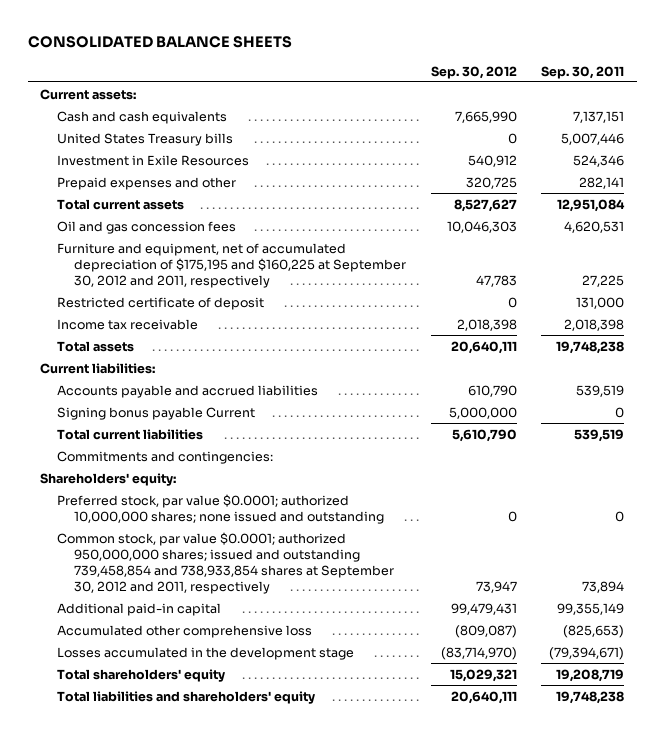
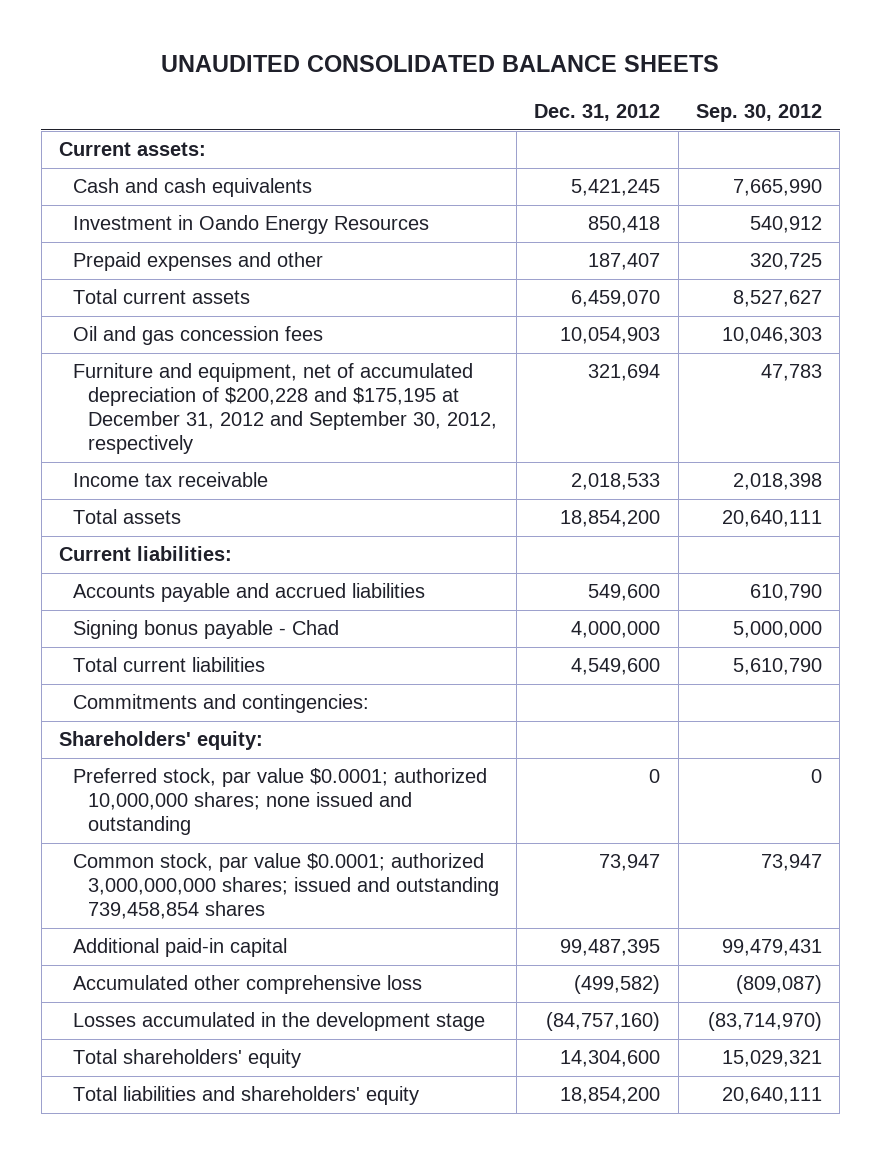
[27,36,292,49] CONSOLIDATED BALANCE SHEETS -> [161,55,720,73] UNAUDITED CONSOLIDATED BALANCE SHEETS
[541,65,625,79] Sep. 30, 2011 -> none
none -> [534,104,661,122] Dec. 31, 2012
[57,132,234,146] United States Treasury bills -> none
[57,154,250,166] Investment in Exile Resources -> [73,215,430,235] Investment in Oando Energy Resources
[57,296,265,310] Restricted certificate of deposit -> none
[57,242,407,288] Furniture and equipment, net of accumulated depreciation of $175,195 and $160,225 at September 30, 2012 and 2011, respectively -> [73,363,497,455] Furniture and equipment, net of accumulated depreciation of $200,228 and $175,195 at December 31, 2012 and September 30, 2012, respectively
[57,406,256,420] Signing bonus payable Current -> [73,620,340,640] Signing bonus payable - Chad
[57,531,395,594] Common stock, par value $0.0001; authorized 950,000,000 shares; issued and outstanding 739,458,854 and 738,933,854 shares at September 30, 2012 and 2011, respectively -> [73,853,499,920] Common stock, par value $0.0001; authorized 3,000,000,000 shares; issued and outstanding 739,458,854 shares

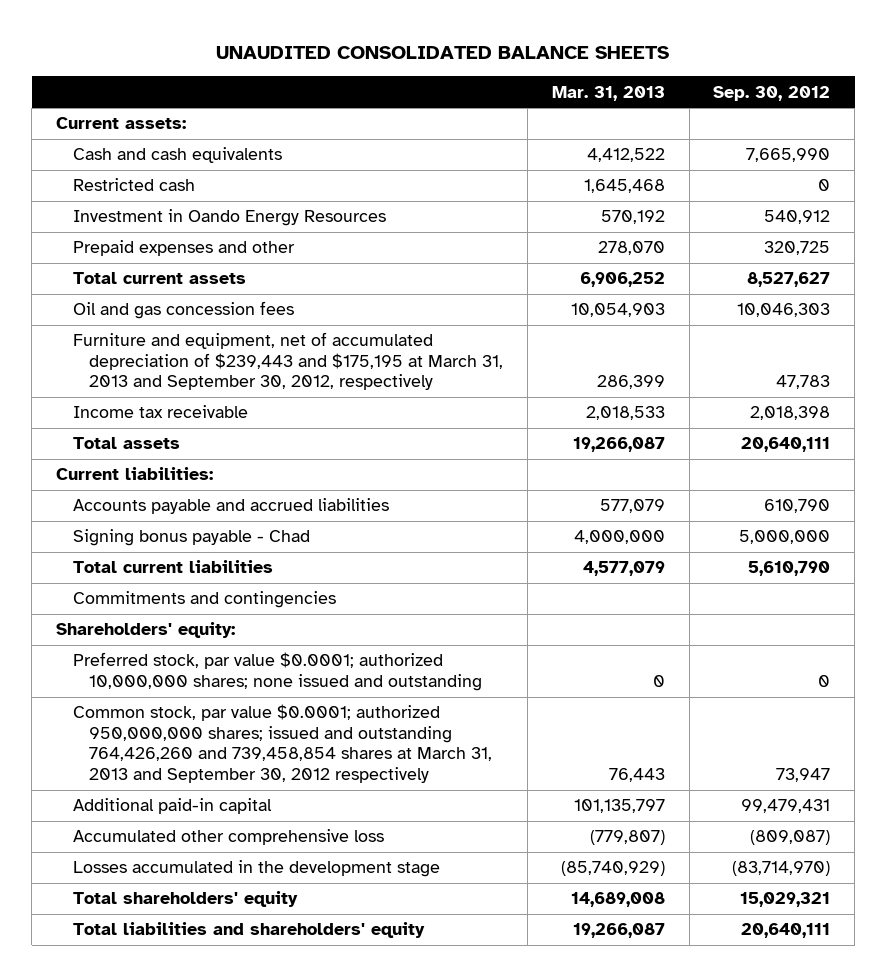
[534,104,661,122] Dec. 31, 2012 -> none
none -> [551,85,665,101] Mar. 31, 2013
none -> [72,178,195,192] Restricted cash
[73,363,497,455] Furniture and equipment, net of accumulated depreciation of $200,228 and $175,195 at December 31, 2012 and September 30, 2012, respectively -> [72,332,504,391] Furniture and equipment, net of accumulated depreciation of $239,443 and $175,195 at March 31, 2013 and September 30, 2012, respectively
[73,694,370,714] Commitments and contingencies: -> [72,591,336,609] Commitments and contingencies
[73,853,499,920] Common stock, par value $0.0001; authorized 3,000,000,000 shares; issued and outstanding 739,458,854 shares -> [72,704,493,783] Common stock, par value $0.0001; authorized 950,000,000 shares; issued and outstanding 764,426,260 and 739,458,854 shares at March 31, 2013 and September 30, 2012 respectively

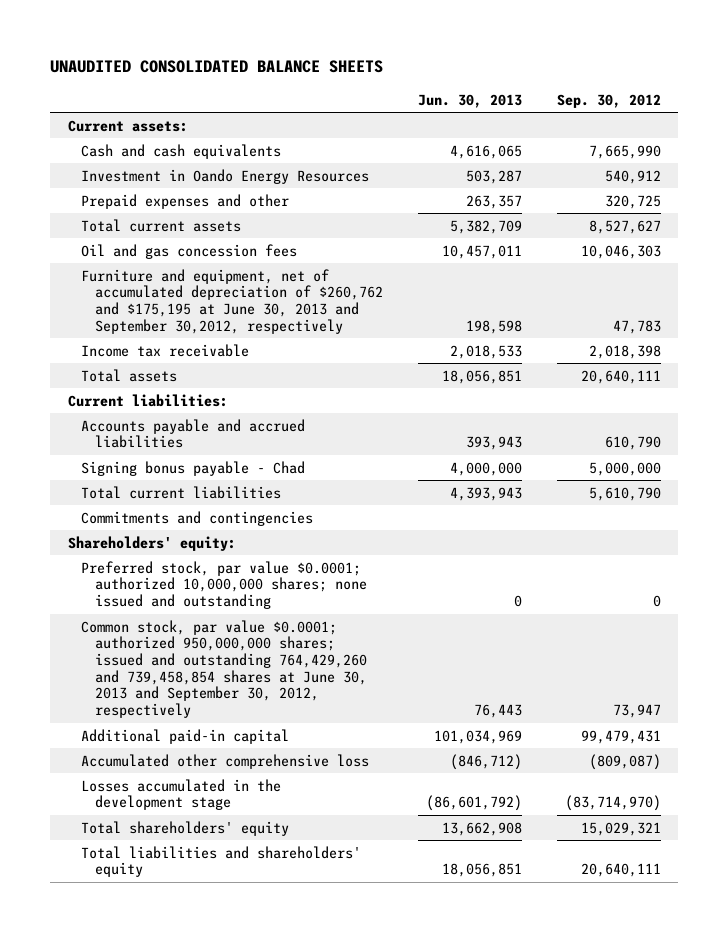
[551,85,665,101] Mar. 31, 2013 -> none
none -> [417,93,522,108] Jun. 30, 2013
[72,178,195,192] Restricted cash -> none
[72,332,504,391] Furniture and equipment, net of accumulated depreciation of $239,443 and $175,195 at March 31, 2013 and September 30, 2012, respectively -> [81,268,384,334] Furniture and equipment, net of accumulated depreciation of $260,762 and $175,195 at June 30, 2013 and September 30,2012, respectively
[72,704,493,783] Common stock, par value $0.0001; authorized 950,000,000 shares; issued and outstanding 764,426,260 and 739,458,854 shares at March 31, 2013 and September 30, 2012 respectively -> [81,619,368,719] Common stock, par value $0.0001; authorized 950,000,000 shares; issued and outstanding 764,429,260 and 739,458,854 shares at June 30, 2013 and September 30, 2012, respectively

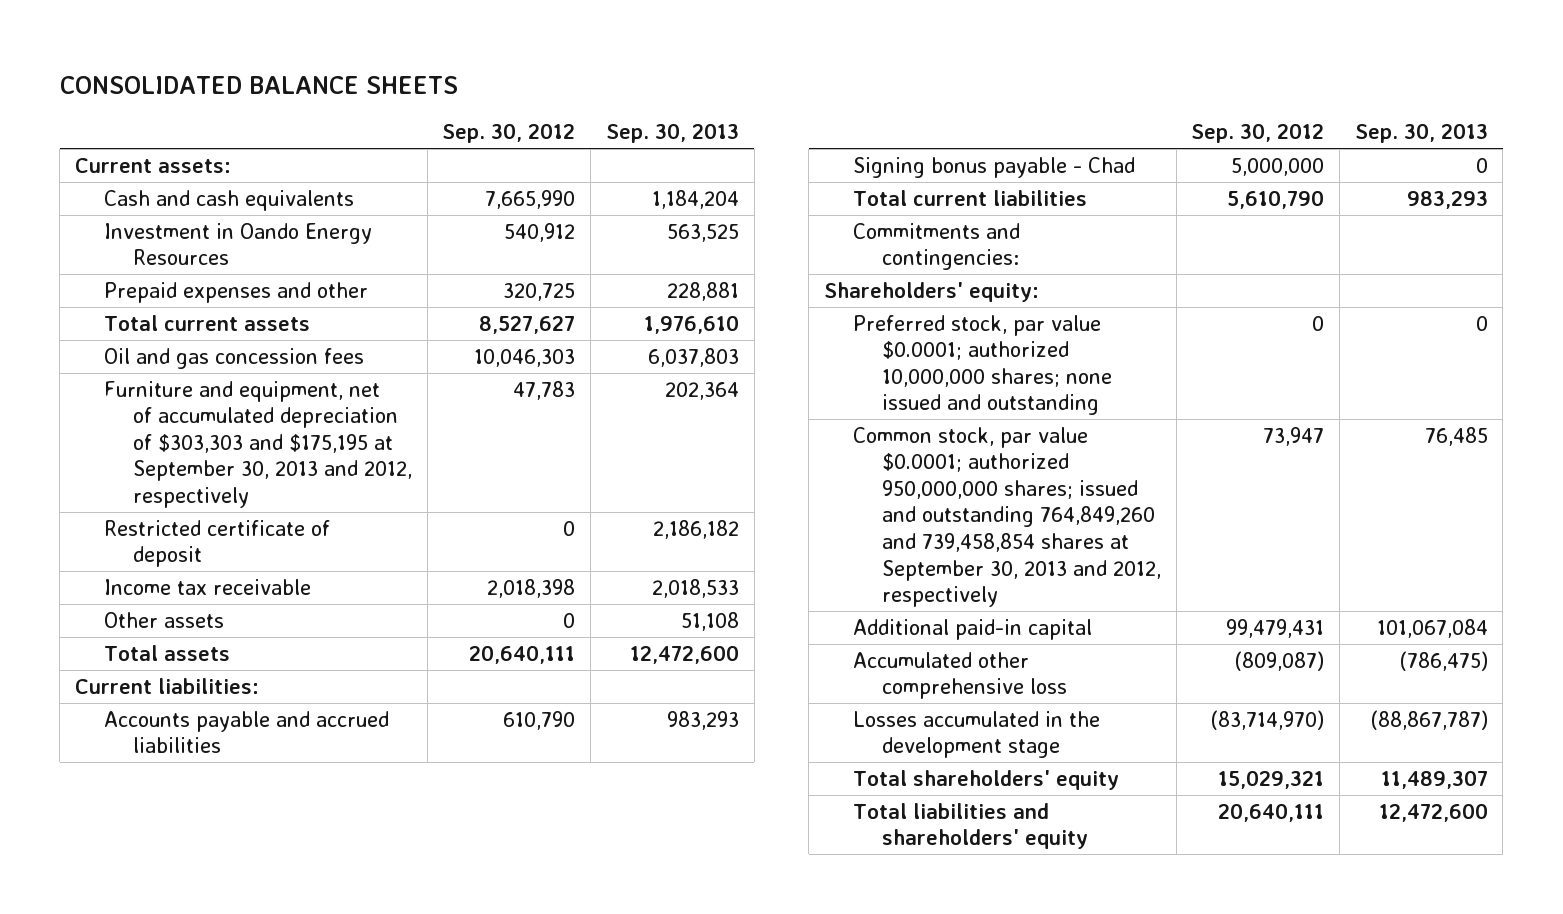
[50,60,384,74] UNAUDITED CONSOLIDATED BALANCE SHEETS -> [59,75,458,94] CONSOLIDATED BALANCE SHEETS
[417,93,522,108] Jun. 30, 2013 -> none
none -> [605,123,739,144] Sep. 30, 2013
[81,268,384,334] Furniture and equipment, net of accumulated depreciation of $260,762 and $175,195 at June 30, 2013 and September 30,2012, respectively -> [104,380,413,508] Furniture and equipment, net of accumulated depreciation of $303,303 and $175,195 at September 30, 2013 and 2012, respectively
none -> [104,519,331,568] Restricted certificate of deposit
none -> [104,611,225,628] Other assets
[81,510,314,526] Commitments and contingencies -> [852,222,1020,271] Commitments and contingencies:
[81,619,368,719] Common stock, par value $0.0001; authorized 950,000,000 shares; issued and outstanding 764,429,260 and 739,458,854 shares at June 30, 2013 and September 30, 2012, respectively -> [852,426,1161,608] Common stock, par value $0.0001; authorized 950,000,000 shares; issued and outstanding 764,849,260 and 739,458,854 shares at September 30, 2013 and 2012, respectively

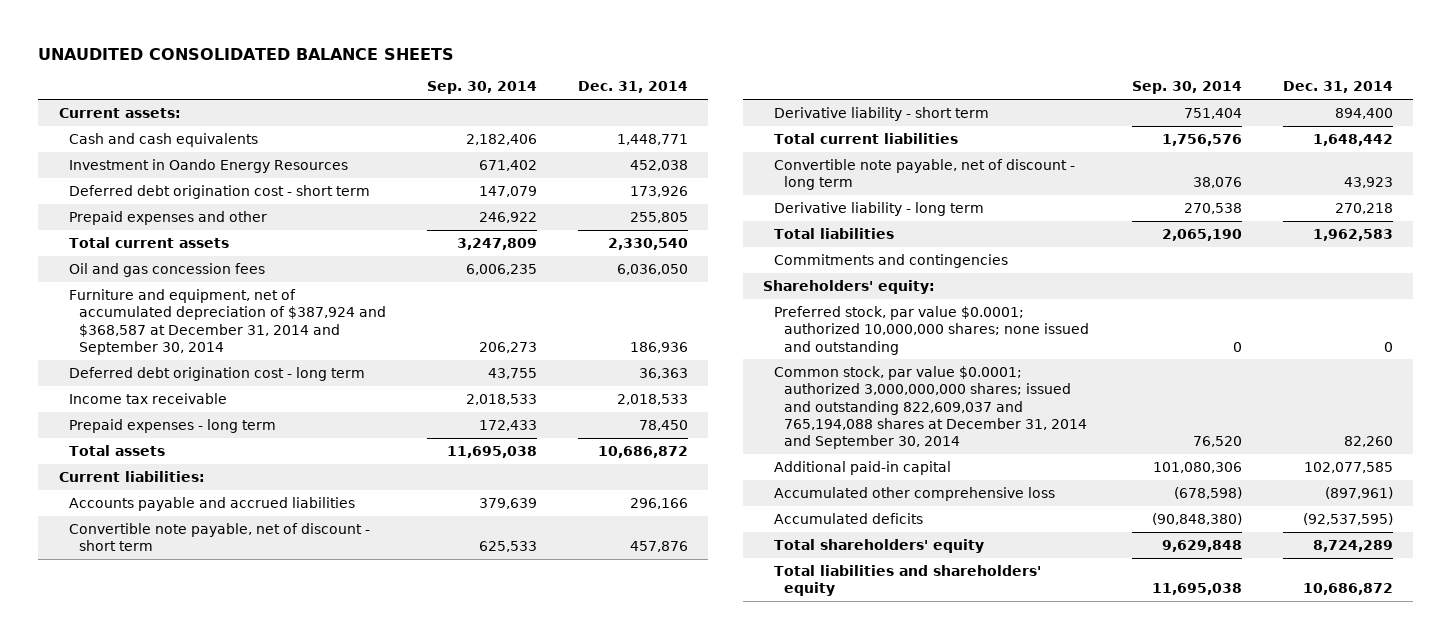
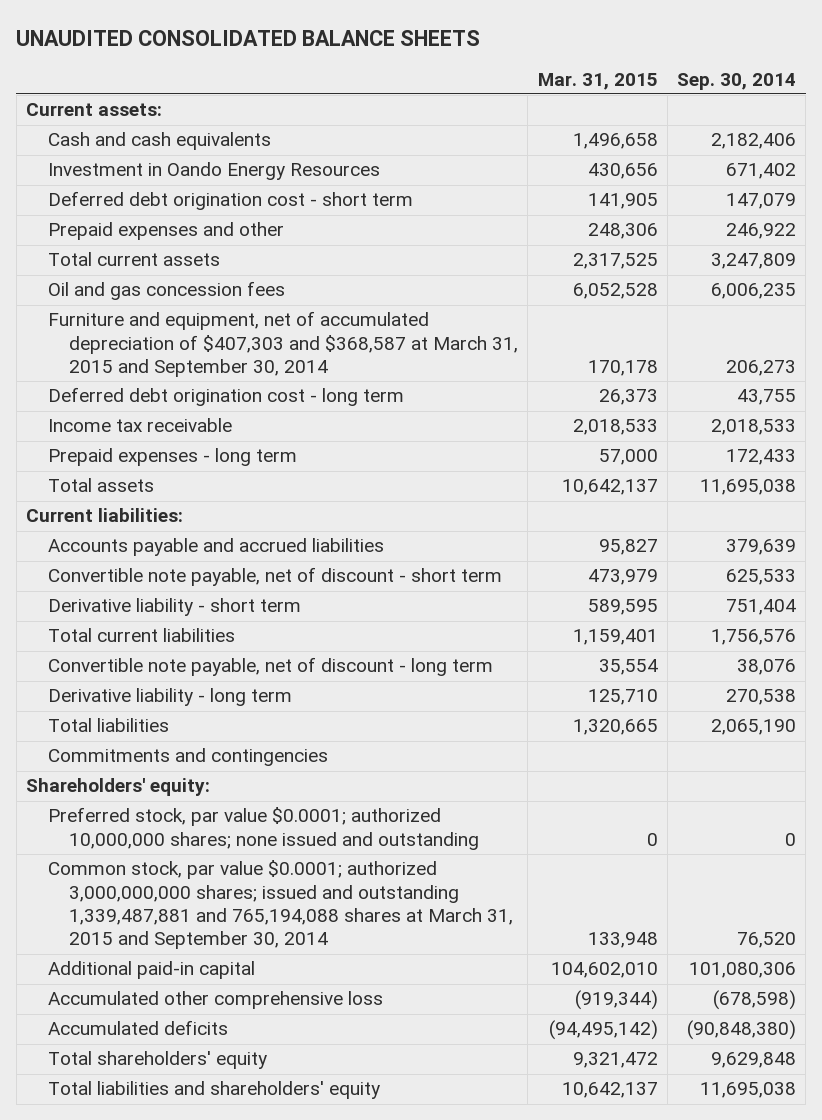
[577,81,688,94] Dec. 31, 2014 -> none
none -> [537,72,658,90] Mar. 31, 2015
[68,288,387,355] Furniture and equipment, net of accumulated depreciation of $387,924 and $368,587 at December 31, 2014 and September 30, 2014 -> [47,311,519,378] Furniture and equipment, net of accumulated depreciation of $407,303 and $368,587 at March 31, 2015 and September 30, 2014
[773,365,1088,450] Common stock, par value $0.0001; authorized 3,000,000,000 shares; issued and outstanding 822,609,037 and 765,194,088 shares at December 31, 2014 and September 30, 2014 -> [47,860,514,950] Common stock, par value $0.0001; authorized 3,000,000,000 shares; issued and outstanding 1,339,487,881 and 765,194,088 shares at March 31, 2015 and September 30, 2014

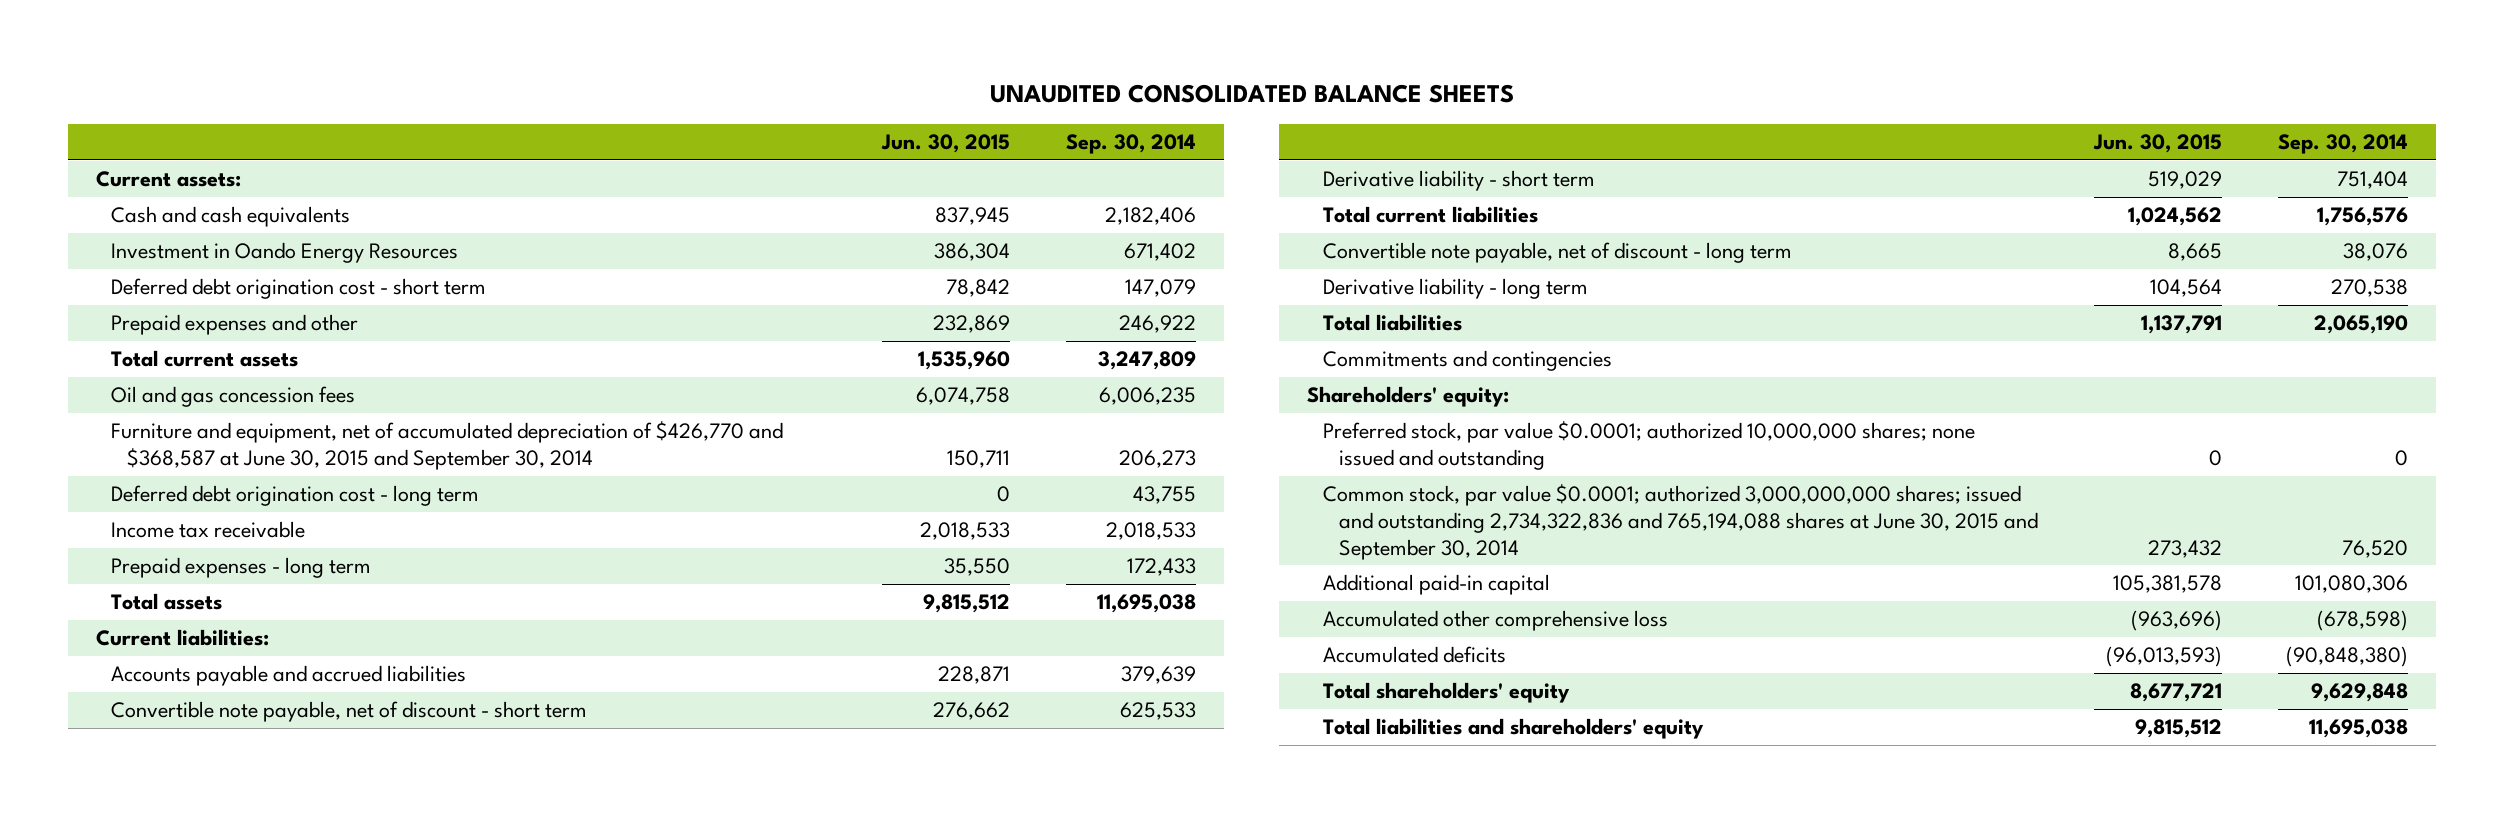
[537,72,658,90] Mar. 31, 2015 -> none
none -> [881,134,1011,154] Jun. 30, 2015
[47,311,519,378] Furniture and equipment, net of accumulated depreciation of $407,303 and $368,587 at March 31, 2015 and September 30, 2014 -> [111,421,784,471] Furniture and equipment, net of accumulated depreciation of $426,770 and $368,587 at June 30, 2015 and September 30, 2014
[47,860,514,950] Common stock, par value $0.0001; authorized 3,000,000,000 shares; issued and outstanding 1,339,487,881 and 765,194,088 shares at March 31, 2015 and September 30, 2014 -> [1323,484,2038,561] Common stock, par value $0.0001; authorized 3,000,000,000 shares; issued and outstanding 2,734,322,836 and 765,194,088 shares at June 30, 2015 and September 30, 2014

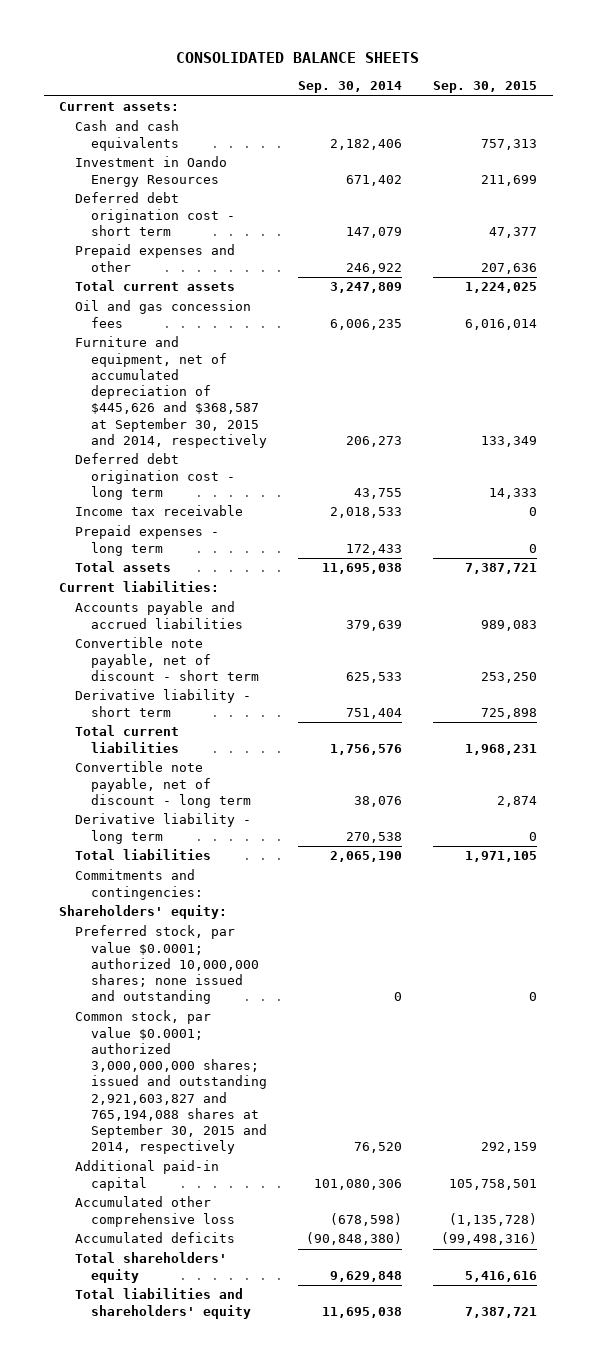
[989,84,1514,104] UNAUDITED CONSOLIDATED BALANCE SHEETS -> [176,52,420,64] CONSOLIDATED BALANCE SHEETS
[881,134,1011,154] Jun. 30, 2015 -> none
none -> [433,81,538,94] Sep. 30, 2015
[111,421,784,471] Furniture and equipment, net of accumulated depreciation of $426,770 and $368,587 at June 30, 2015 and September 30, 2014 -> [75,336,268,448] Furniture and equipment, net of accumulated depreciation of $445,626 and $368,587 at September 30, 2015 and 2014, respectively
[1323,350,1613,372] Commitments and contingencies -> [75,869,204,900] Commitments and contingencies:
[1323,484,2038,561] Common stock, par value $0.0001; authorized 3,000,000,000 shares; issued and outstanding 2,734,322,836 and 765,194,088 shares at June 30, 2015 and September 30, 2014 -> [75,1010,268,1155] Common stock, par value $0.0001; authorized 3,000,000,000 shares; issued and outstanding 2,921,603,827 and 765,194,088 shares at September 30, 2015 and 2014, respectively

